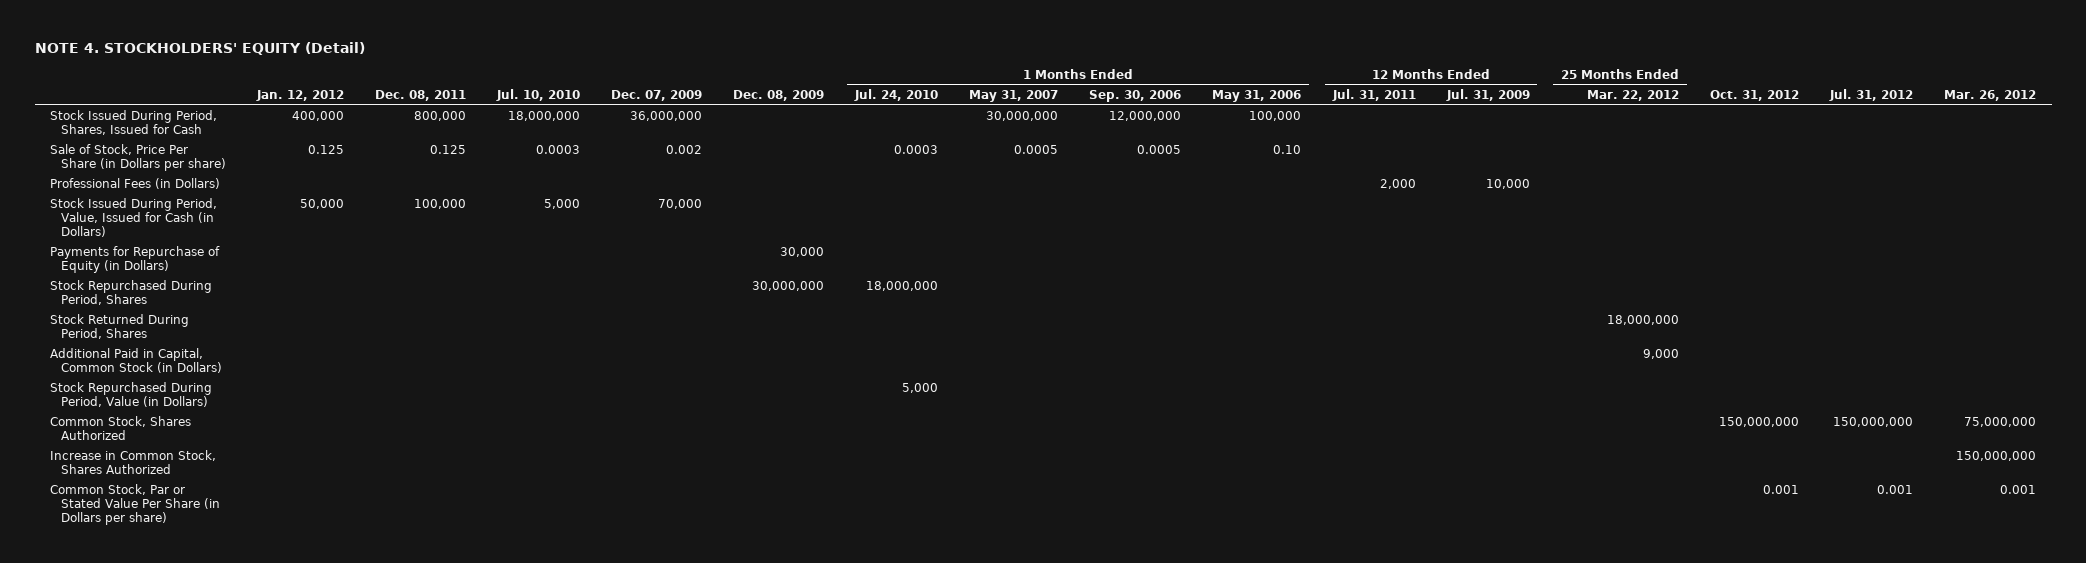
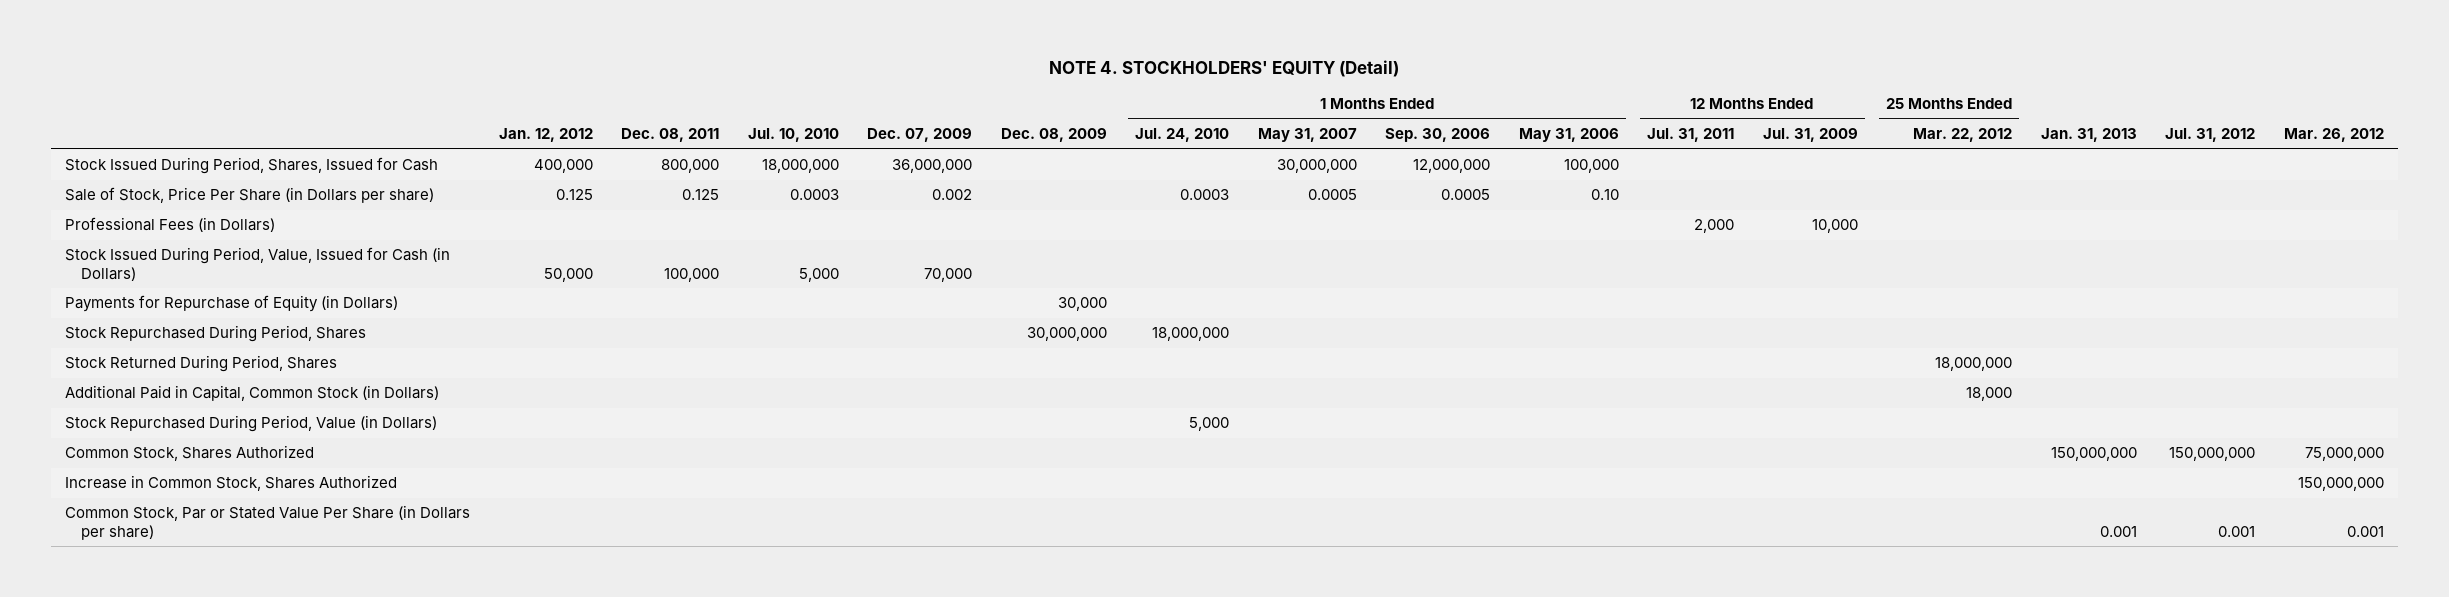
[1709,90,1799,102] Oct. 31, 2012 -> none
none -> [2040,128,2137,143] Jan. 31, 2013
[1642,349,1679,360] 9,000 -> [1966,387,2013,402] 18,000

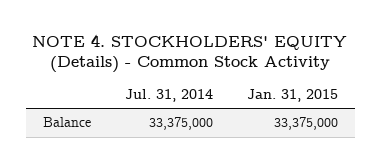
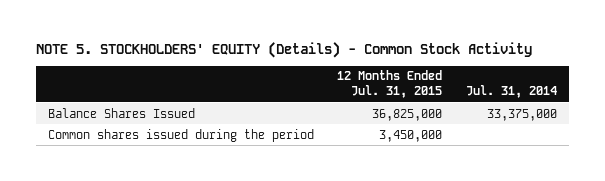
[32,33,348,74] NOTE 4. STOCKHOLDERS' EQUITY (Details) - Common Stock Activity -> [35,42,532,59] NOTE 5. STOCKHOLDERS' EQUITY (Details) - Common Stock Activity
[246,89,338,103] Jan. 31, 2015 -> none
none -> [337,70,443,99] 12 Months Ended Jul. 31, 2015
[42,117,91,128] Balance -> [47,107,195,118] Balance Shares Issued
none -> [47,128,314,142] Common shares issued during the period

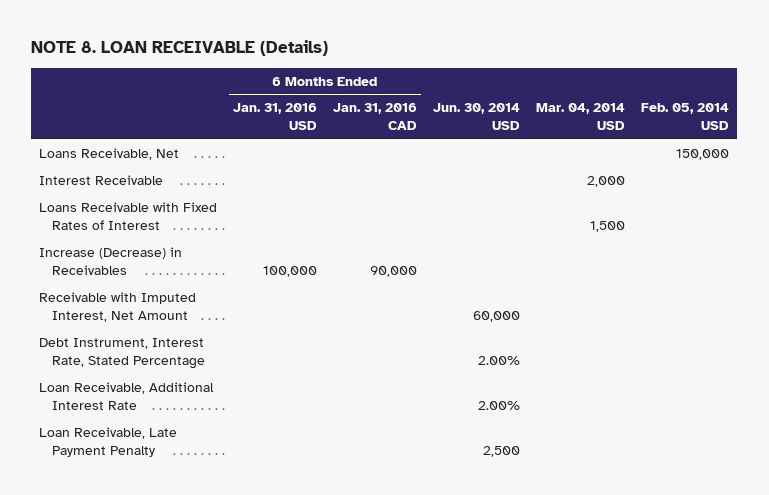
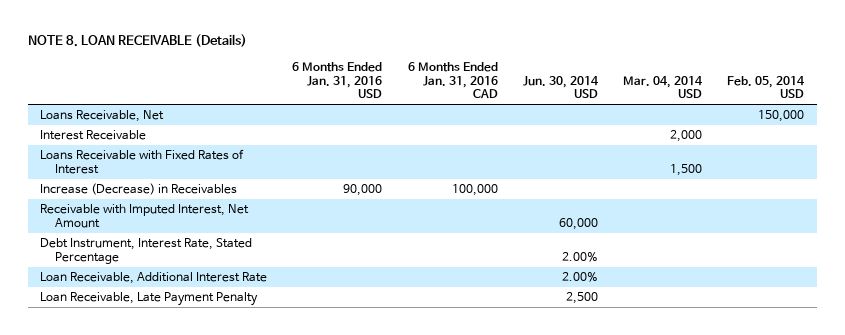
[263,266,318,278] 100,000 -> [343,184,383,197] 90,000
[370,266,418,278] 90,000 -> [451,184,498,197] 100,000

